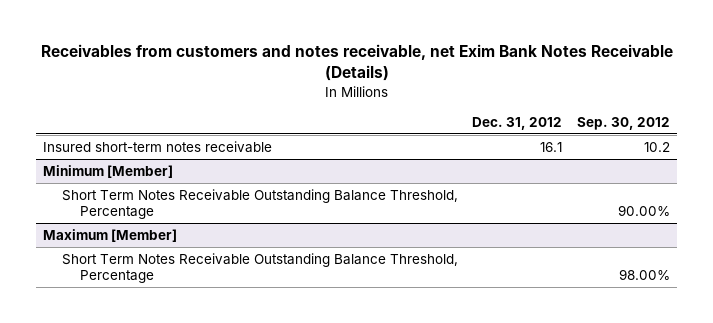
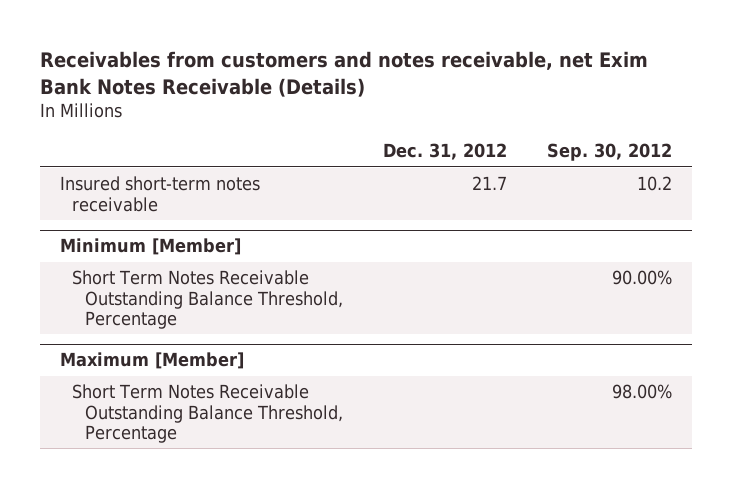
[540,141,563,152] 16.1 -> [471,176,507,191] 21.7

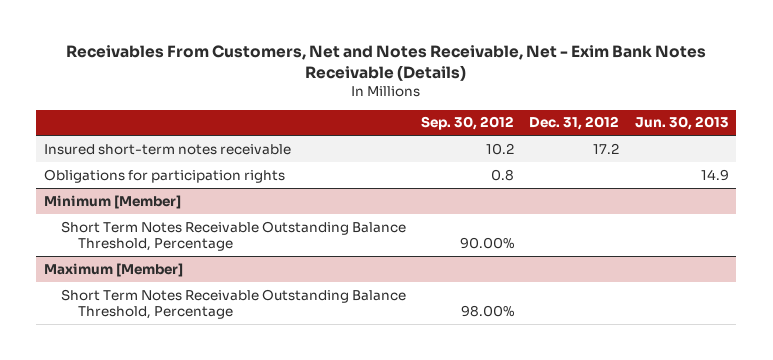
[39,50,648,97] Receivables from customers and notes receivable, net Exim Bank Notes Receivable (Details) -> [66,45,707,82] Receivables From Customers, Net and Notes Receivable, Net - Exim Bank Notes Receivable (Details)
none -> [634,116,729,131] Jun. 30, 2013
[471,176,507,191] 21.7 -> [593,142,620,154] 17.2
none -> [43,168,285,183] Obligations for participation rights

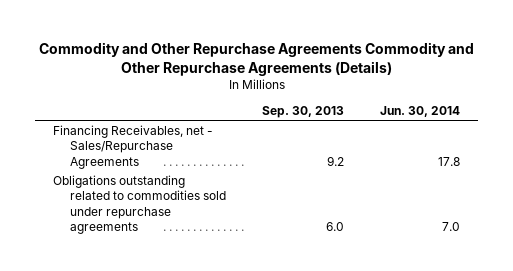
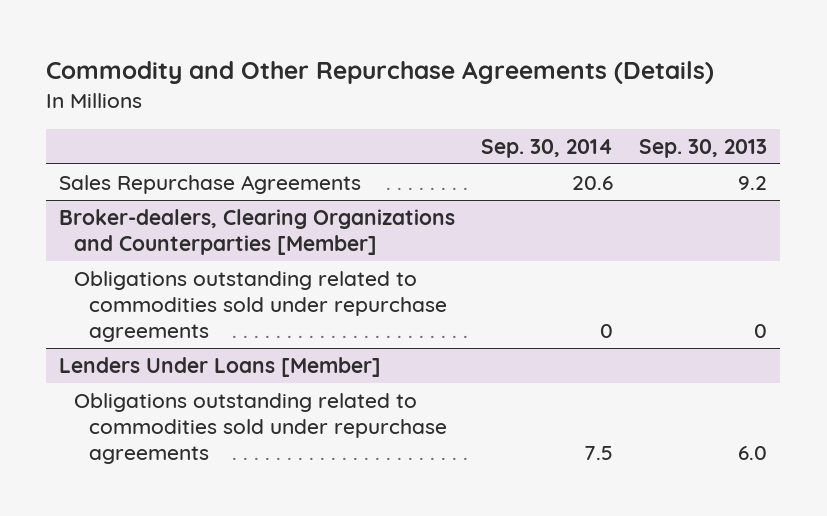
[38,41,474,76] Commodity and Other Repurchase Agreements Commodity and Other Repurchase Agreements (Details) -> [46,61,715,85] Commodity and Other Repurchase Agreements (Details)
[380,106,461,118] Jun. 30, 2014 -> none
none -> [481,138,614,158] Sep. 30, 2014
[53,125,214,169] Financing Receivables, net - Sales/Repurchase Agreements -> [59,174,362,194] Sales Repurchase Agreements
none -> [59,208,456,256] Broker-dealers, Clearing Organizations and Counterparties [Member]
none -> [74,270,448,343] Obligations outstanding related to commodities sold under repurchase agreements
none -> [59,356,382,377] Lenders Under Loans [Member]

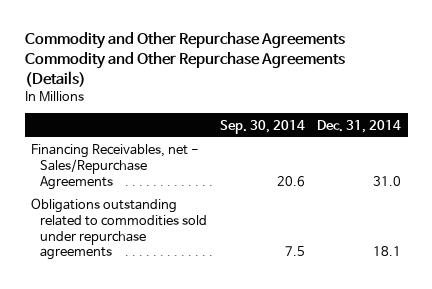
[46,61,715,85] Commodity and Other Repurchase Agreements (Details) -> [24,32,345,87] Commodity and Other Repurchase Agreements Commodity and Other Repurchase Agreements (Details)
[639,138,768,158] Sep. 30, 2013 -> none
none -> [317,119,402,133] Dec. 31, 2014
[59,208,456,256] Broker-dealers, Clearing Organizations and Counterparties [Member] -> none
[74,270,448,343] Obligations outstanding related to commodities sold under repurchase agreements -> none
[59,356,382,377] Lenders Under Loans [Member] -> none
[59,174,362,194] Sales Repurchase Agreements -> [31,144,200,190] Financing Receivables, net - Sales/Repurchase Agreements

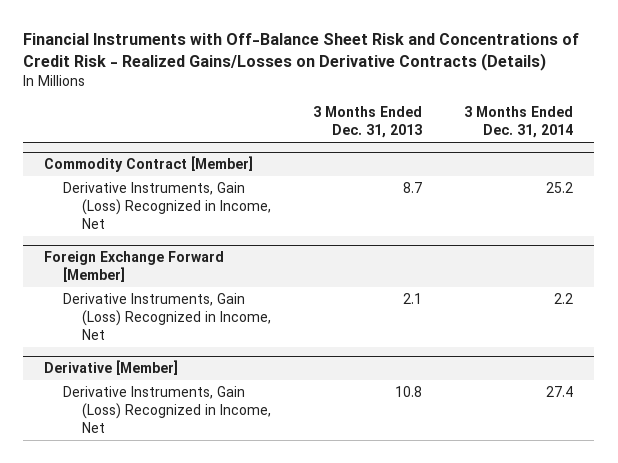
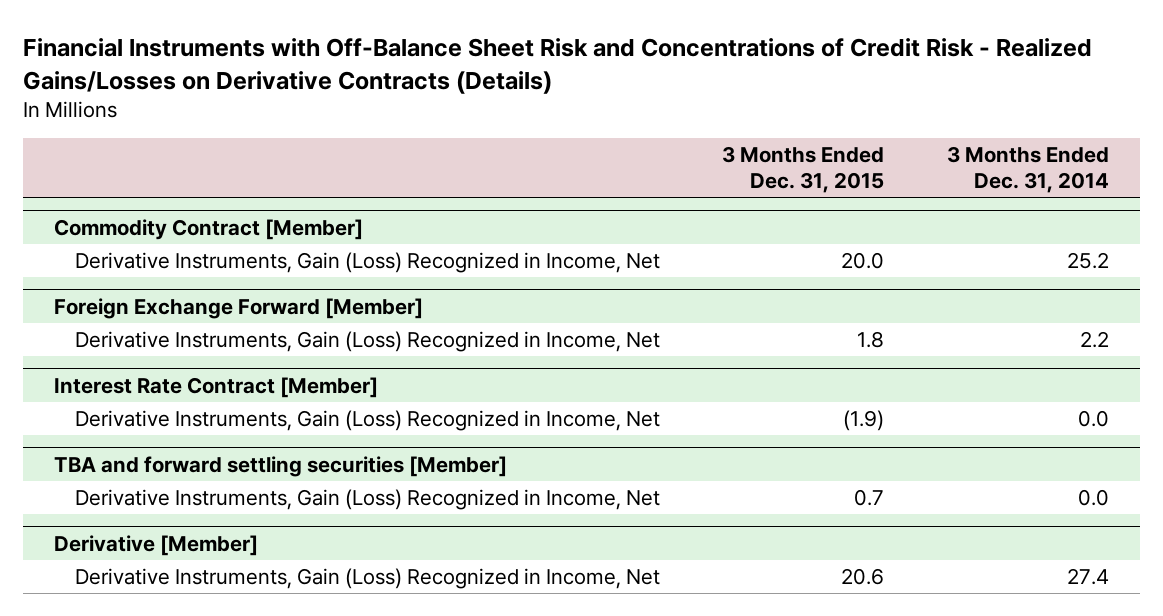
[313,106,423,139] 3 Months Ended Dec. 31, 2013 -> none
none -> [722,146,885,193] 3 Months Ended Dec. 31, 2015
none -> [54,377,379,399] Interest Rate Contract [Member]
none -> [74,410,660,432] Derivative Instruments, Gain (Loss) Recognized in Income, Net
none -> [54,456,508,478] TBA and forward settling securities [Member]
none -> [74,489,660,511] Derivative Instruments, Gain (Loss) Recognized in Income, Net

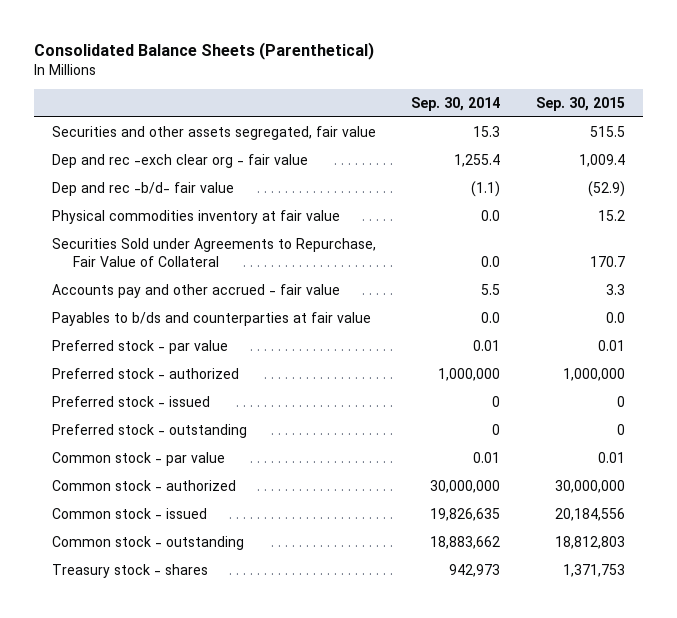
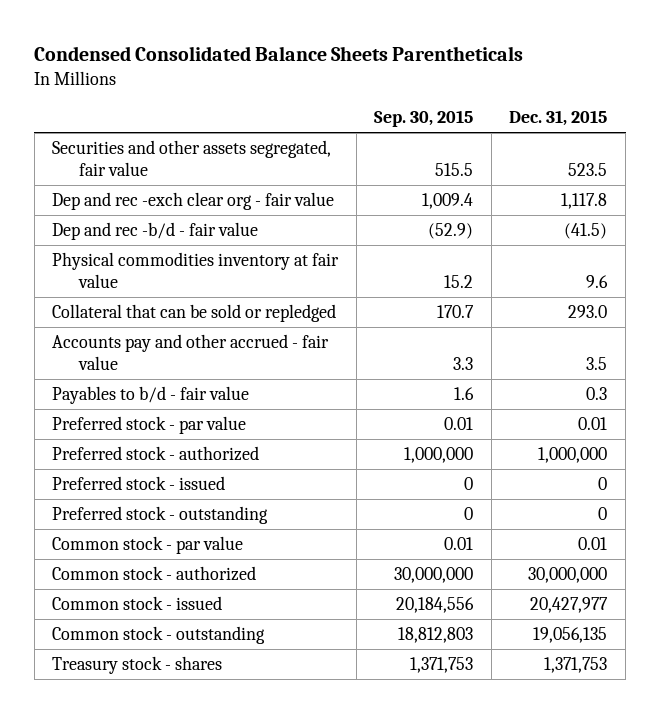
[33,41,374,60] Consolidated Balance Sheets (Parenthetical) -> [34,46,524,62] Condensed Consolidated Balance Sheets Parentheticals
[411,96,501,111] Sep. 30, 2014 -> none
none -> [509,110,608,127] Dec. 31, 2015
[51,181,234,196] Dep and rec -b/d- fair value -> [52,221,259,240] Dep and rec -b/d - fair value
[51,237,376,268] Securities Sold under Agreements to Repurchase, Fair Value of Collateral -> [52,303,337,322] Collateral that can be sold or repledged
[51,311,371,326] Payables to b/ds and counterparties at fair value -> [52,385,250,404] Payables to b/d - fair value
[605,311,625,323] 0.0 -> [454,386,475,400] 1.6

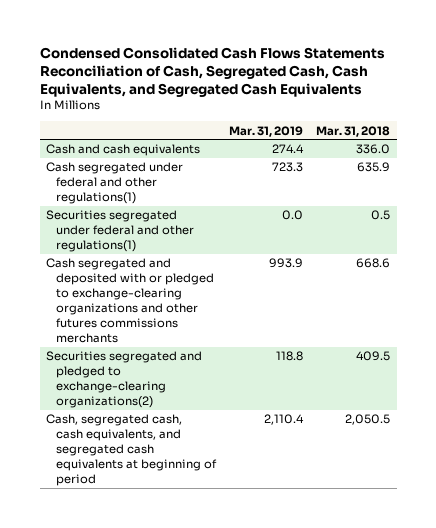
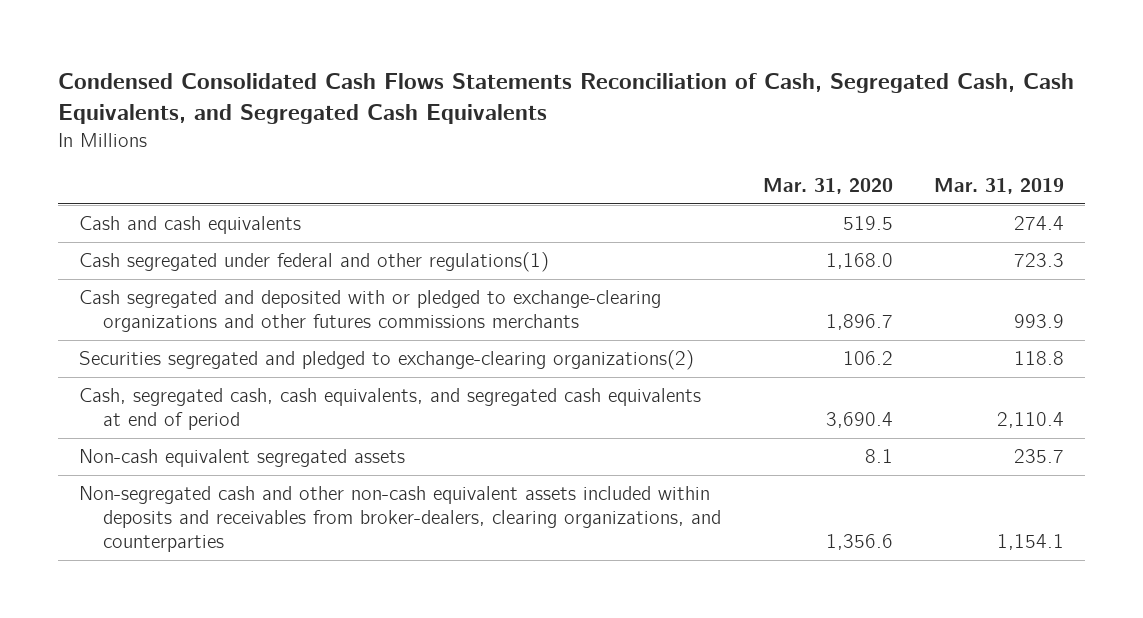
[316,125,391,137] Mar. 31, 2018 -> none
none -> [762,178,893,195] Mar. 31, 2020
[46,210,195,253] Securities segregated under federal and other regulations(1) -> none
[46,414,218,487] Cash, segregated cash, cash equivalents, and segregated cash equivalents at beginning of period -> [78,388,701,431] Cash, segregated cash, cash equivalents, and segregated cash equivalents at end of period
none -> [78,449,405,468] Non-cash equivalent segregated assets
none -> [78,486,722,553] Non-segregated cash and other non-cash equivalent assets included within deposits and receivables from broker-dealers, clearing organizations, and counterparties

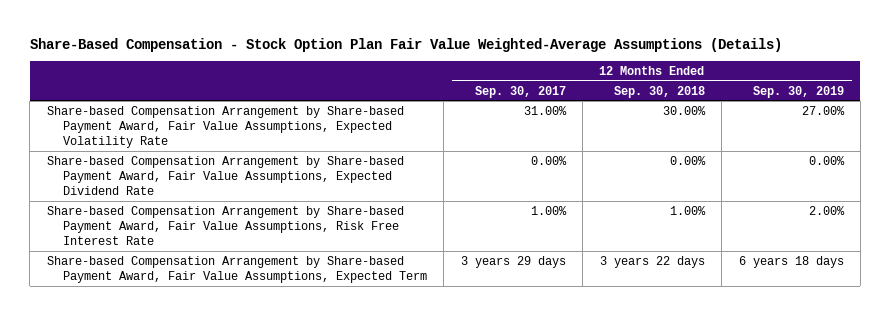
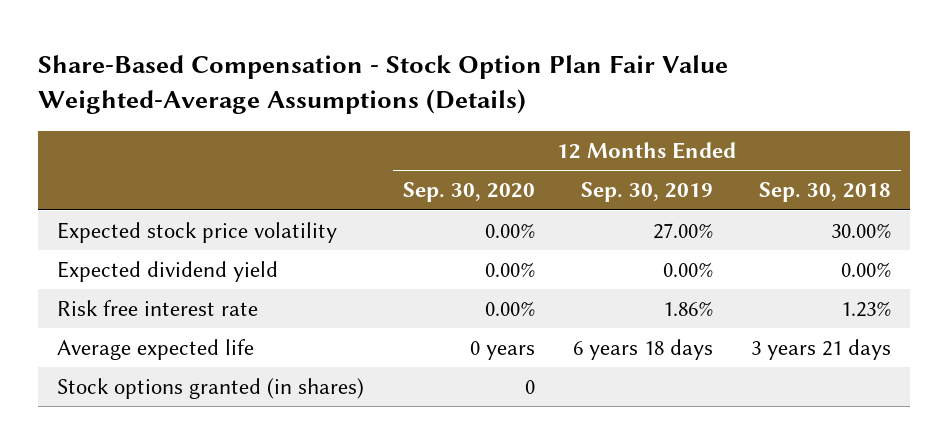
[474,85,566,98] Sep. 30, 2017 -> none
none -> [402,182,535,203] Sep. 30, 2020
[46,255,427,284] Share-based Compensation Arrangement by Share-based Payment Award, Fair Value Assumptions, Expected Term -> none
[46,105,404,149] Share-based Compensation Arrangement by Share-based Payment Award, Fair Value Assumptions, Expected Volatility Rate -> [57,222,338,244] Expected stock price volatility
[46,155,404,196] Share-based Compensation Arrangement by Share-based Payment Award, Fair Value Assumptions, Expected Dividend Rate -> [57,261,279,283] Expected dividend yield
[46,205,404,246] Share-based Compensation Arrangement by Share-based Payment Award, Fair Value Assumptions, Risk Free Interest Rate -> [57,300,259,317] Risk free interest rate
[669,205,706,215] 1.00% -> [841,301,892,318] 1.23%
[808,205,845,215] 2.00% -> [662,301,713,317] 1.86%
none -> [57,339,255,361] Average expected life
none -> [57,378,365,400] Stock options granted (in shares)

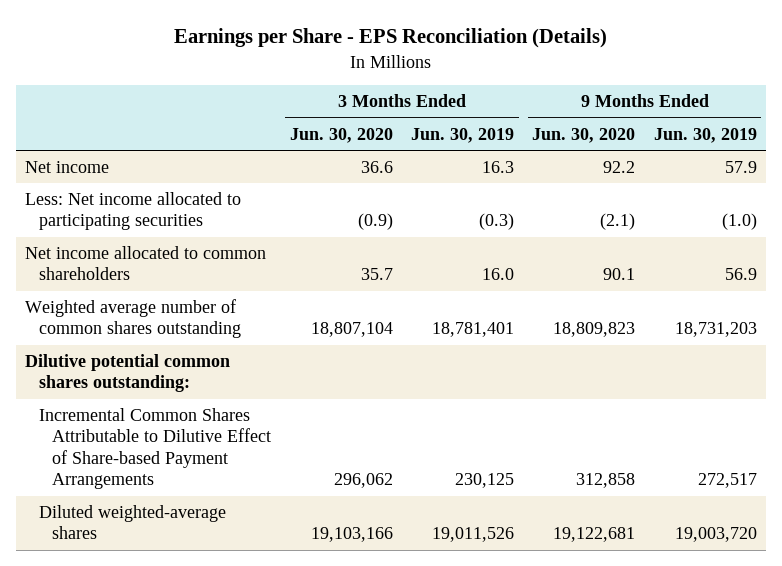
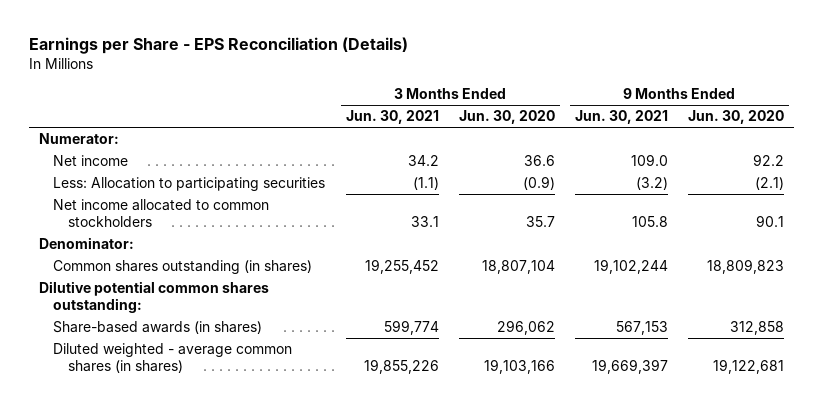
[411,127,515,143] Jun. 30, 2019 -> none
[653,127,757,143] Jun. 30, 2019 -> none
none -> [345,110,439,125] Jun. 30, 2021
none -> [574,110,668,125] Jun. 30, 2021
none -> [38,133,119,145] Numerator:
[24,192,241,231] Less: Net income allocated to participating securities -> [53,177,326,192] Less: Allocation to participating securities
[24,246,266,281] Net income allocated to common shareholders -> [53,199,270,228] Net income allocated to common stockholders
none -> [38,237,134,250] Denominator:
[24,299,241,339] Weighted average number of common shares outstanding -> [53,260,313,275] Common shares outstanding (in shares)
[38,408,272,490] Incremental Common Shares Attributable to Dilutive Effect of Share-based Payment Arrangements -> [53,321,263,335] Share-based awards (in shares)
[38,505,226,540] Diluted weighted-average shares -> [53,343,293,374] Diluted weighted - average common shares (in shares)

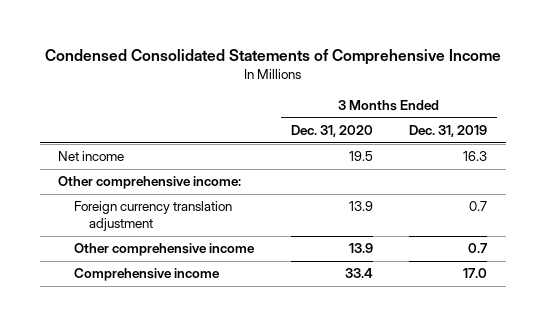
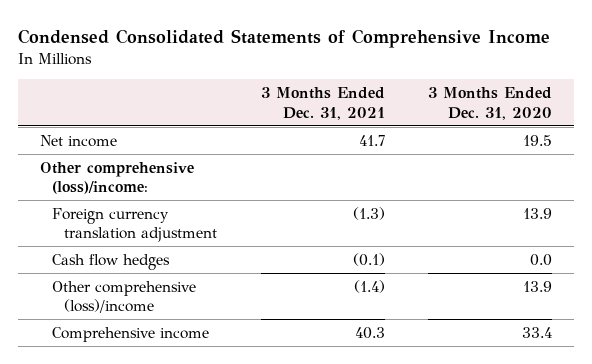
[409,125,488,138] Dec. 31, 2019 -> none
none -> [260,87,385,120] 3 Months Ended Dec. 31, 2021
[58,176,242,190] Other comprehensive income: -> [40,161,195,195] Other comprehensive (loss)/income:
none -> [52,253,171,270] Cash flow hedges
[73,243,255,257] Other comprehensive income -> [52,280,197,314] Other comprehensive (loss)/income

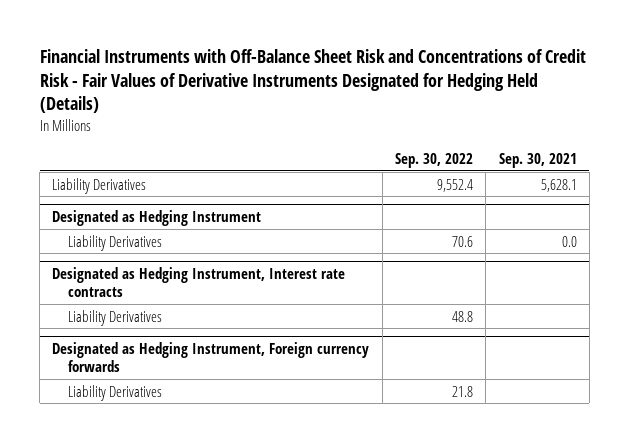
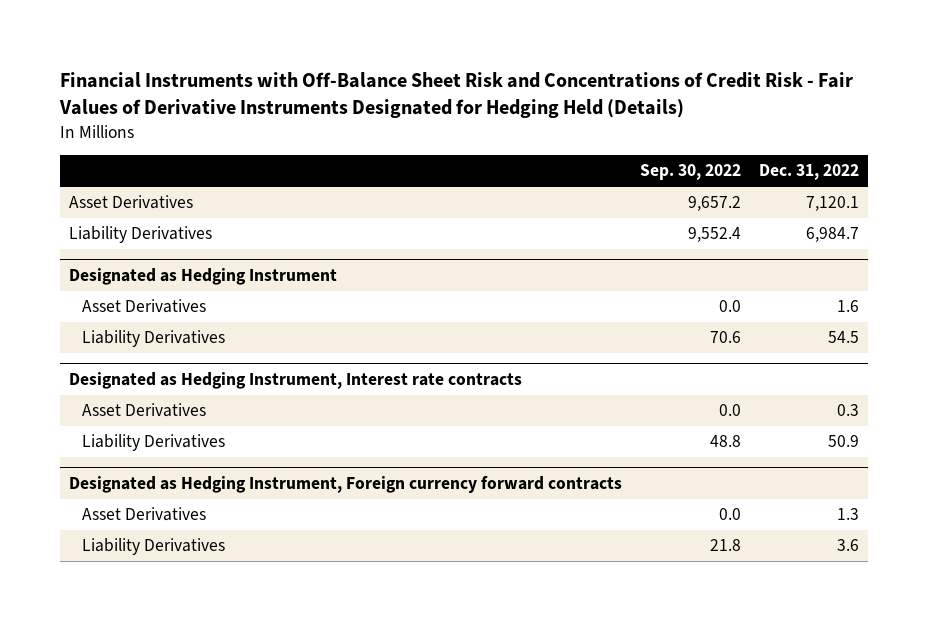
[498,152,577,168] Sep. 30, 2021 -> none
none -> [759,164,860,181] Dec. 31, 2022
none -> [69,195,194,210] Asset Derivatives
none -> [82,299,207,314] Asset Derivatives
none -> [82,403,207,418] Asset Derivatives
[52,342,370,373] Designated as Hedging Instrument, Foreign currency forwards -> [69,476,623,494] Designated as Hedging Instrument, Foreign currency forward contracts
none -> [82,507,207,522] Asset Derivatives

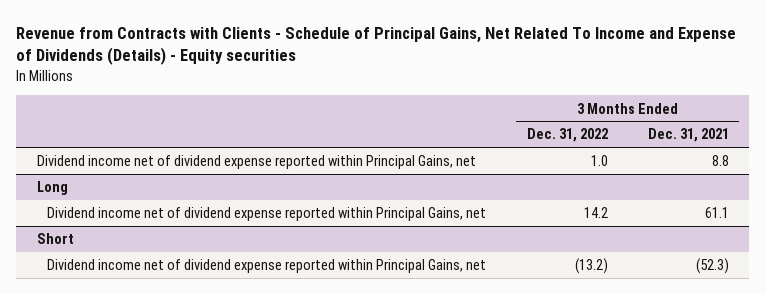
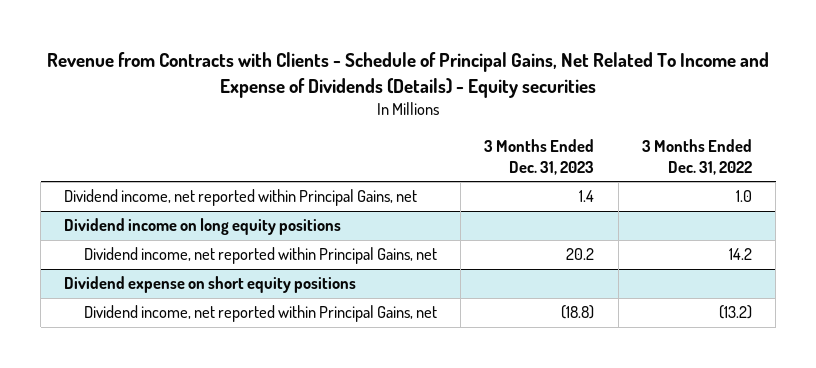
[648,128,730,143] Dec. 31, 2021 -> none
none -> [484,139,595,175] 3 Months Ended Dec. 31, 2023
[36,155,476,170] Dividend income net of dividend expense reported within Principal Gains, net -> [64,189,418,207] Dividend income, net reported within Principal Gains, net
[36,181,68,196] Long -> [64,218,342,236] Dividend income on long equity positions
[47,207,487,222] Dividend income net of dividend expense reported within Principal Gains, net -> [83,247,437,265] Dividend income, net reported within Principal Gains, net
[36,233,74,245] Short -> [64,276,357,294] Dividend expense on short equity positions
[47,259,487,274] Dividend income net of dividend expense reported within Principal Gains, net -> [83,305,437,323] Dividend income, net reported within Principal Gains, net

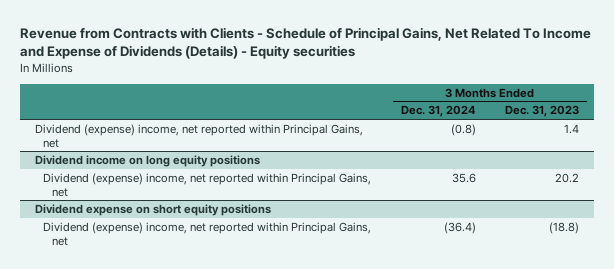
[641,139,752,175] 3 Months Ended Dec. 31, 2022 -> none
none -> [400,105,476,118] Dec. 31, 2024
[64,189,418,207] Dividend income, net reported within Principal Gains, net -> [35,124,364,148] Dividend (expense) income, net reported within Principal Gains, net
[83,247,437,265] Dividend income, net reported within Principal Gains, net -> [43,173,372,197] Dividend (expense) income, net reported within Principal Gains, net
[83,305,437,323] Dividend income, net reported within Principal Gains, net -> [43,222,372,246] Dividend (expense) income, net reported within Principal Gains, net

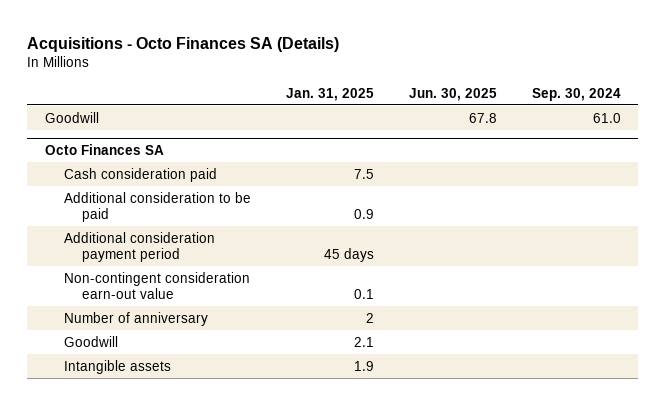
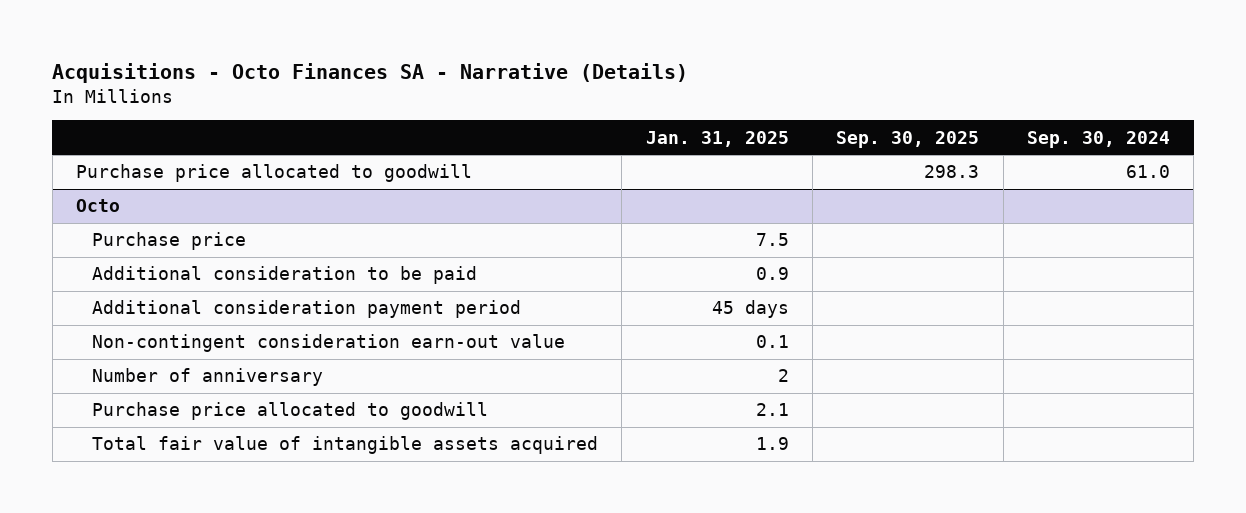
[27,36,340,52] Acquisitions - Octo Finances SA (Details) -> [52,63,689,84] Acquisitions - Octo Finances SA - Narrative (Details)
[408,87,497,101] Jun. 30, 2025 -> none
none -> [836,130,980,148] Sep. 30, 2025
[44,111,99,123] Goodwill -> [75,164,472,183] Purchase price allocated to goodwill
[44,143,164,155] Octo Finances SA -> [75,199,120,213] Octo
[63,167,217,182] Cash consideration paid -> [92,232,247,251] Purchase price
[63,335,118,347] Goodwill -> [92,402,489,421] Purchase price allocated to goodwill
[63,359,171,374] Intangible assets -> [92,436,599,455] Total fair value of intangible assets acquired

